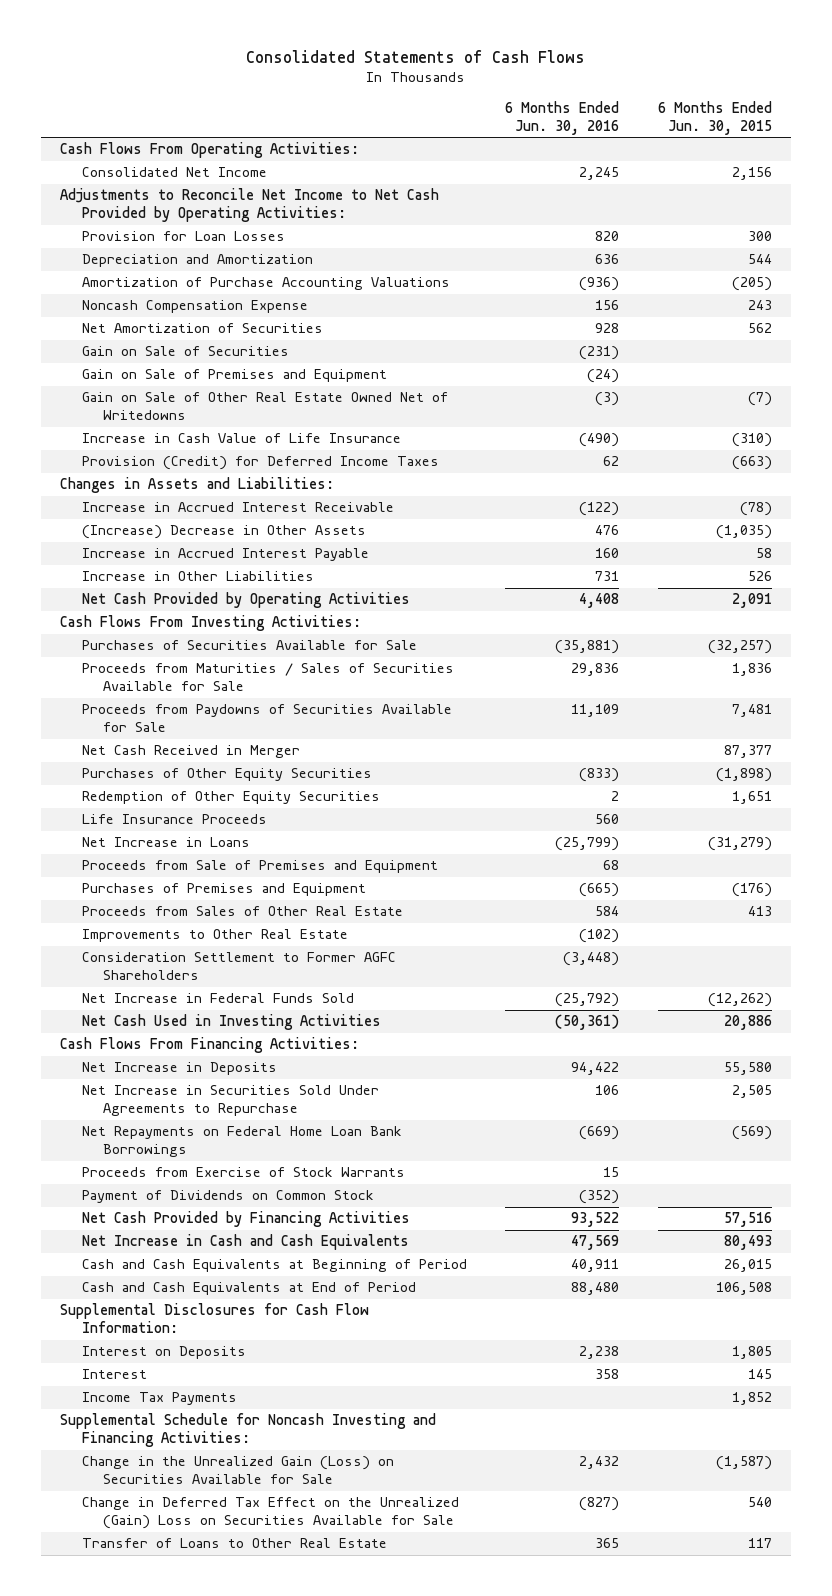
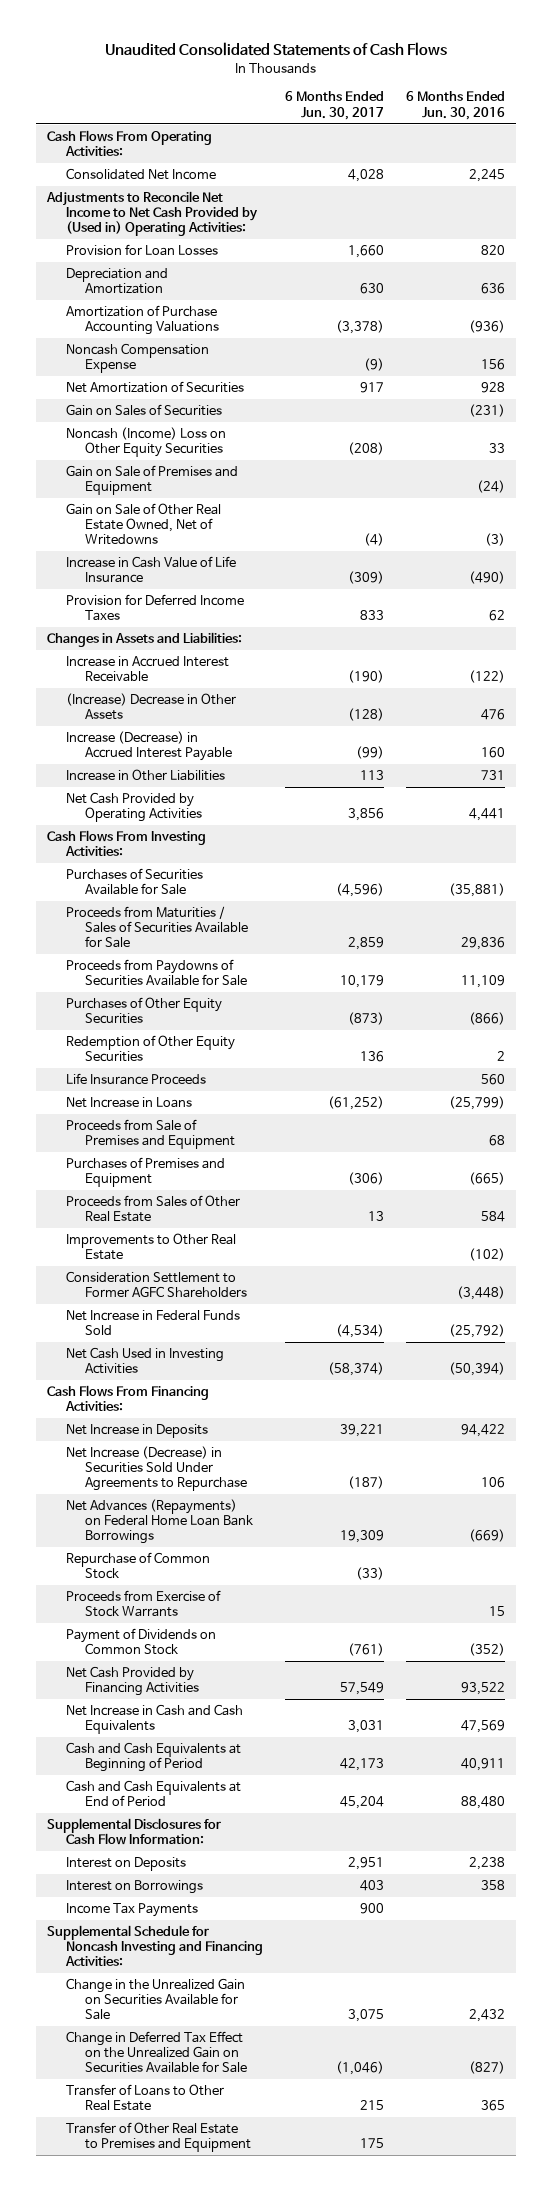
[245,49,585,63] Consolidated Statements of Cash Flows -> [104,42,447,57] Unaudited Consolidated Statements of Cash Flows
[657,101,772,135] 6 Months Ended Jun. 30, 2015 -> none
none -> [284,91,384,120] 6 Months Ended Jun. 30, 2017
[59,188,439,223] Adjustments to Reconcile Net Income to Net Cash Provided by Operating Activities: -> [45,191,258,237] Adjustments to Reconcile Net Income to Net Cash Provided by (Used in) Operating Activities:
[81,346,289,357] Gain on Sale of Securities -> [65,404,222,417] Gain on Sales of Securities
none -> [65,427,226,458] Noncash (Income) Loss on Other Equity Securities
[81,392,448,421] Gain on Sale of Other Real Estate Owned Net of Writedowns -> [65,503,221,546] Gain on Sale of Other Real Estate Owned, Net of Writedowns
[81,456,439,471] Provision (Credit) for Deferred Income Taxes -> [65,594,244,622] Provision for Deferred Income Taxes
[81,548,369,562] Increase in Accrued Interest Payable -> [65,731,232,762] Increase (Decrease) in Accrued Interest Payable
[579,593,620,609] 4,408 -> [468,808,505,822] 4,441
[81,745,300,759] Net Cash Received in Merger -> none
[579,768,620,783] (833) -> [468,1012,505,1026] (866)
[555,1014,620,1031] (50,361) -> [448,1362,505,1377] (50,394)
[81,1085,379,1117] Net Increase in Securities Sold Under Agreements to Repurchase -> [65,1446,247,1492] Net Increase (Decrease) in Securities Sold Under Agreements to Repurchase
[81,1126,402,1158] Net Repayments on Federal Home Loan Bank Borrowings -> [65,1499,253,1545] Net Advances (Repayments) on Federal Home Loan Bank Borrowings
none -> [65,1552,210,1580] Repurchase of Common Stock
[81,1369,147,1380] Interest -> [65,1880,203,1895] Interest on Borrowings
[81,1456,394,1485] Change in the Unrealized Gain (Loss) on Securities Available for Sale -> [65,1978,245,2021] Change in the Unrealized Gain on Securities Available for Sale
[81,1497,459,1530] Change in Deferred Tax Effect on the Unrealized (Gain) Loss on Securities Available for Sale -> [65,2031,247,2074] Change in Deferred Tax Effect on the Unrealized Gain on Securities Available for Sale
none -> [65,2122,251,2153] Transfer of Other Real Estate to Premises and Equipment

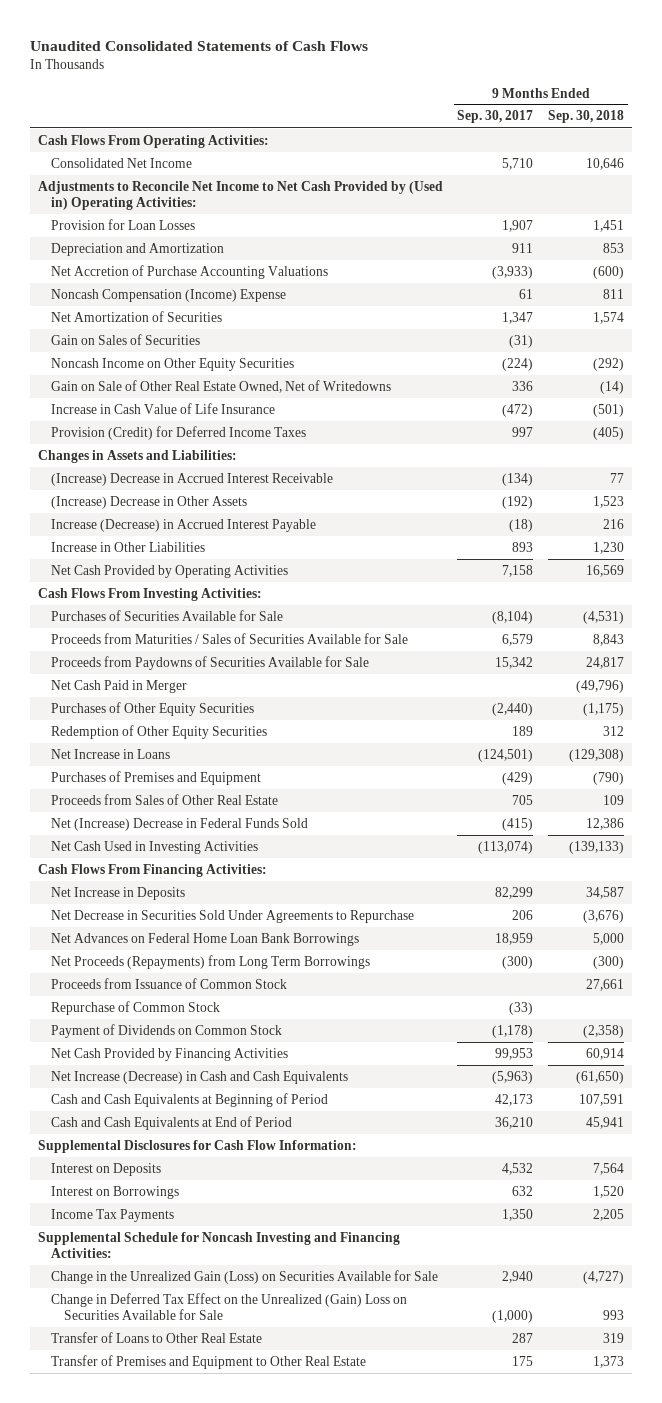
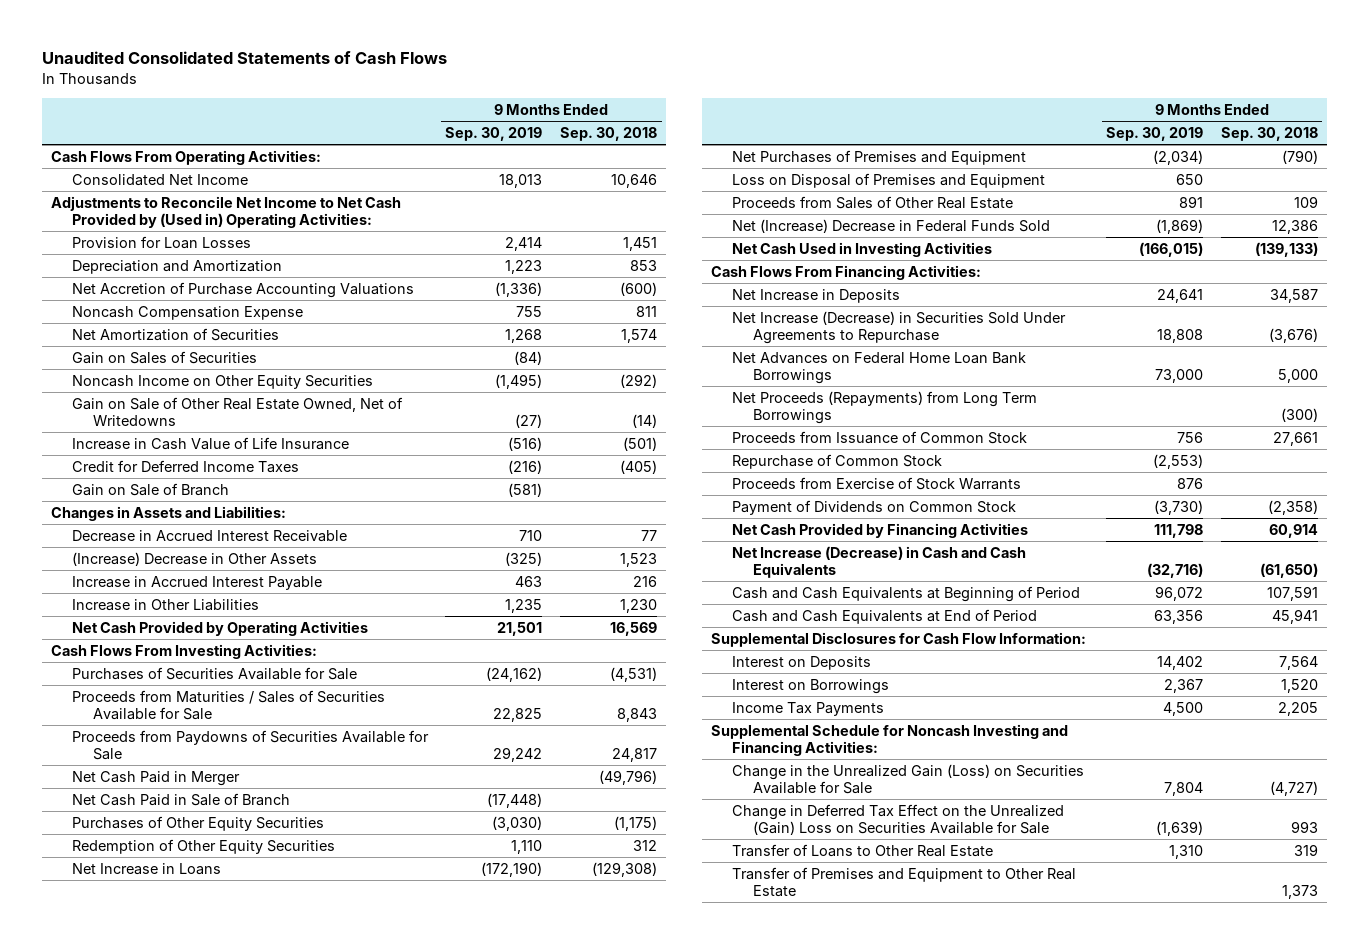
[457,110,534,124] Sep. 30, 2017 -> none
none -> [445,127,543,142] Sep. 30, 2019
[50,288,286,302] Noncash Compensation (Income) Expense -> [71,305,303,320] Noncash Compensation Expense
[50,425,306,440] Provision (Credit) for Deferred Income Taxes -> [71,459,299,473] Credit for Deferred Income Taxes
none -> [71,482,229,496] Gain on Sale of Branch
[50,472,333,486] (Increase) Decrease in Accrued Interest Receivable -> [71,529,347,542] Decrease in Accrued Interest Receivable
[50,518,316,532] Increase (Decrease) in Accrued Interest Payable -> [71,575,322,590] Increase in Accrued Interest Payable
none -> [71,792,290,806] Net Cash Paid in Sale of Branch
[50,770,261,785] Purchases of Premises and Equipment -> [732,149,1027,165] Net Purchases of Premises and Equipment
none -> [732,172,1046,188] Loss on Disposal of Premises and Equipment
[50,909,414,923] Net Decrease in Securities Sold Under Agreements to Repurchase -> [732,310,1067,344] Net Increase (Decrease) in Securities Sold Under Agreements to Repurchase
none -> [732,476,1022,490] Proceeds from Exercise of Stock Warrants

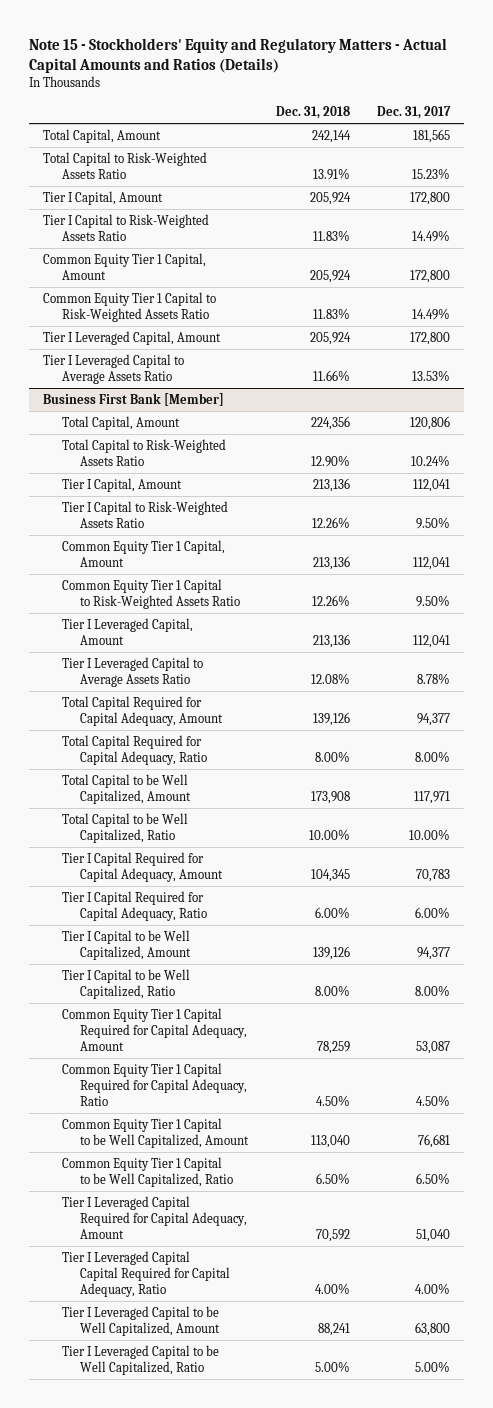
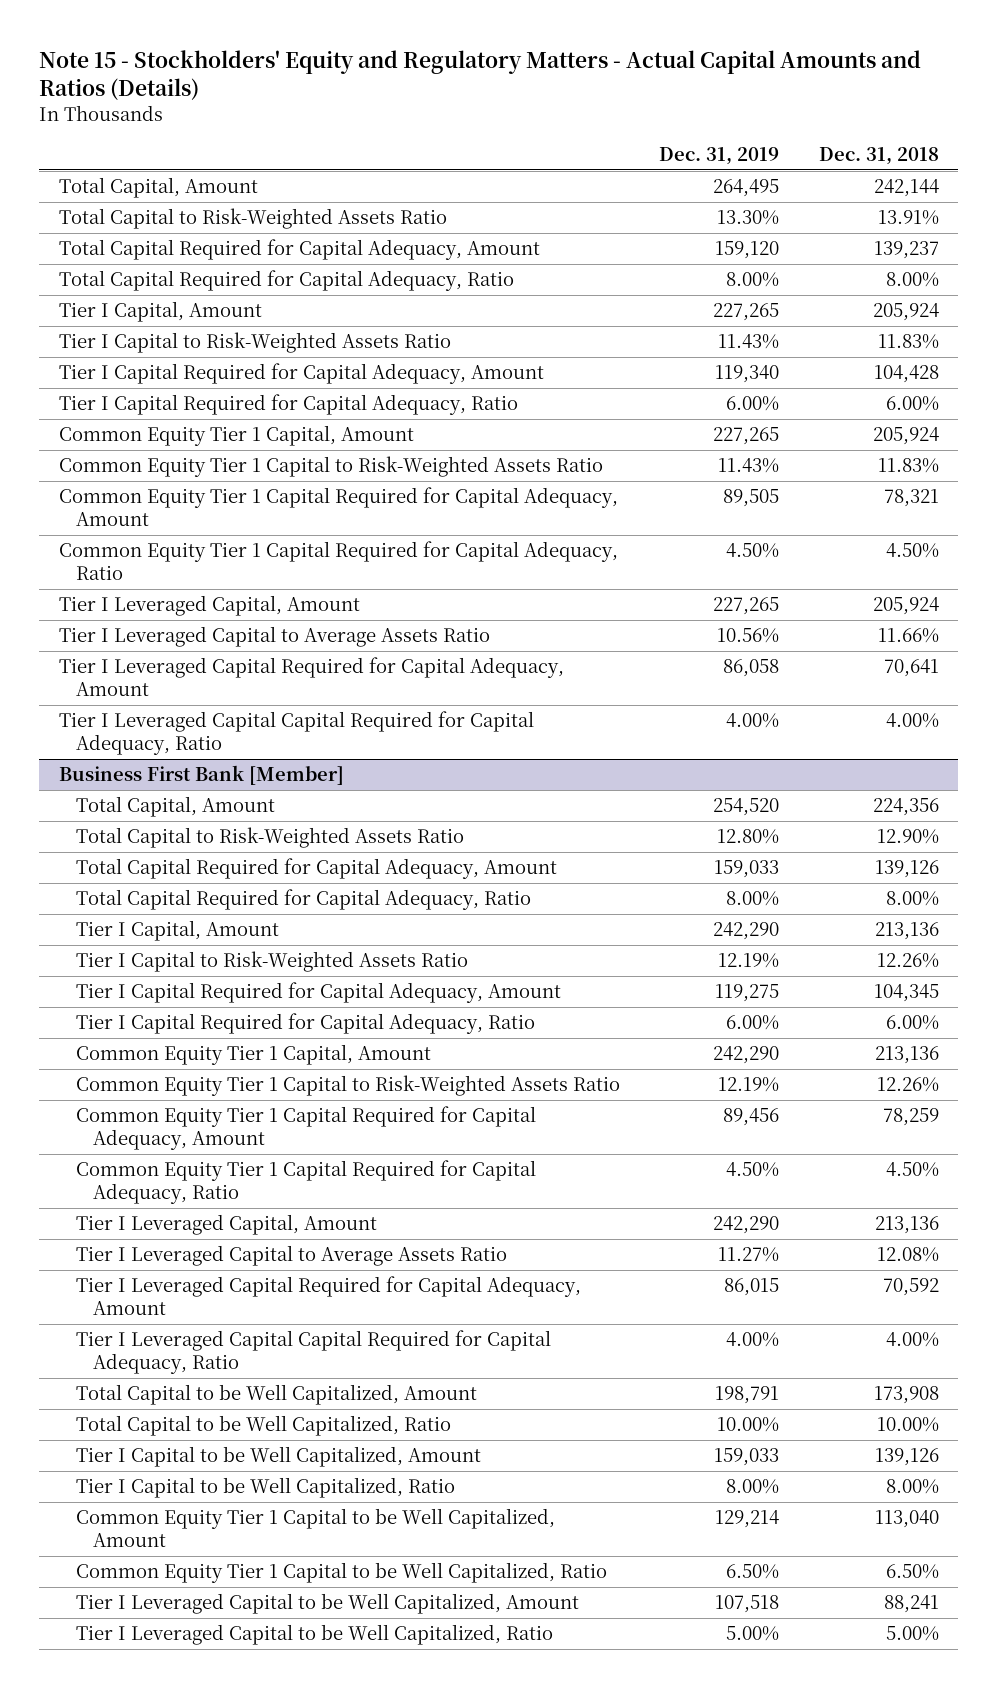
[377,106,452,120] Dec. 31, 2017 -> none
none -> [659,147,780,166] Dec. 31, 2019
none -> [58,239,540,261] Total Capital Required for Capital Adequacy, Amount
none -> [58,270,514,292] Total Capital Required for Capital Adequacy, Ratio
none -> [58,363,544,385] Tier I Capital Required for Capital Adequacy, Amount
none -> [58,394,518,416] Tier I Capital Required for Capital Adequacy, Ratio
none -> [58,487,618,526] Common Equity Tier 1 Capital Required for Capital Adequacy, Amount
none -> [58,541,618,580] Common Equity Tier 1 Capital Required for Capital Adequacy, Ratio
none -> [58,657,564,696] Tier I Leveraged Capital Required for Capital Adequacy, Amount
none -> [58,711,534,755] Tier I Leveraged Capital Capital Required for Capital Adequacy, Ratio
[61,695,223,726] Total Capital Required for Capital Adequacy, Amount -> [75,858,557,880] Total Capital Required for Capital Adequacy, Amount
[61,734,207,765] Total Capital Required for Capital Adequacy, Ratio -> [75,889,531,911] Total Capital Required for Capital Adequacy, Ratio
[61,851,223,882] Tier I Capital Required for Capital Adequacy, Amount -> [75,982,561,1004] Tier I Capital Required for Capital Adequacy, Amount
[61,890,207,921] Tier I Capital Required for Capital Adequacy, Ratio -> [75,1013,535,1035] Tier I Capital Required for Capital Adequacy, Ratio
[61,1007,247,1051] Common Equity Tier 1 Capital Required for Capital Adequacy, Amount -> [75,1106,536,1150] Common Equity Tier 1 Capital Required for Capital Adequacy, Amount
[61,1062,247,1106] Common Equity Tier 1 Capital Required for Capital Adequacy, Ratio -> [75,1160,536,1204] Common Equity Tier 1 Capital Required for Capital Adequacy, Ratio
[61,1195,247,1239] Tier I Leveraged Capital Required for Capital Adequacy, Amount -> [75,1276,581,1315] Tier I Leveraged Capital Required for Capital Adequacy, Amount
[61,1250,230,1297] Tier I Leveraged Capital Capital Required for Capital Adequacy, Ratio -> [75,1330,551,1374] Tier I Leveraged Capital Capital Required for Capital Adequacy, Ratio

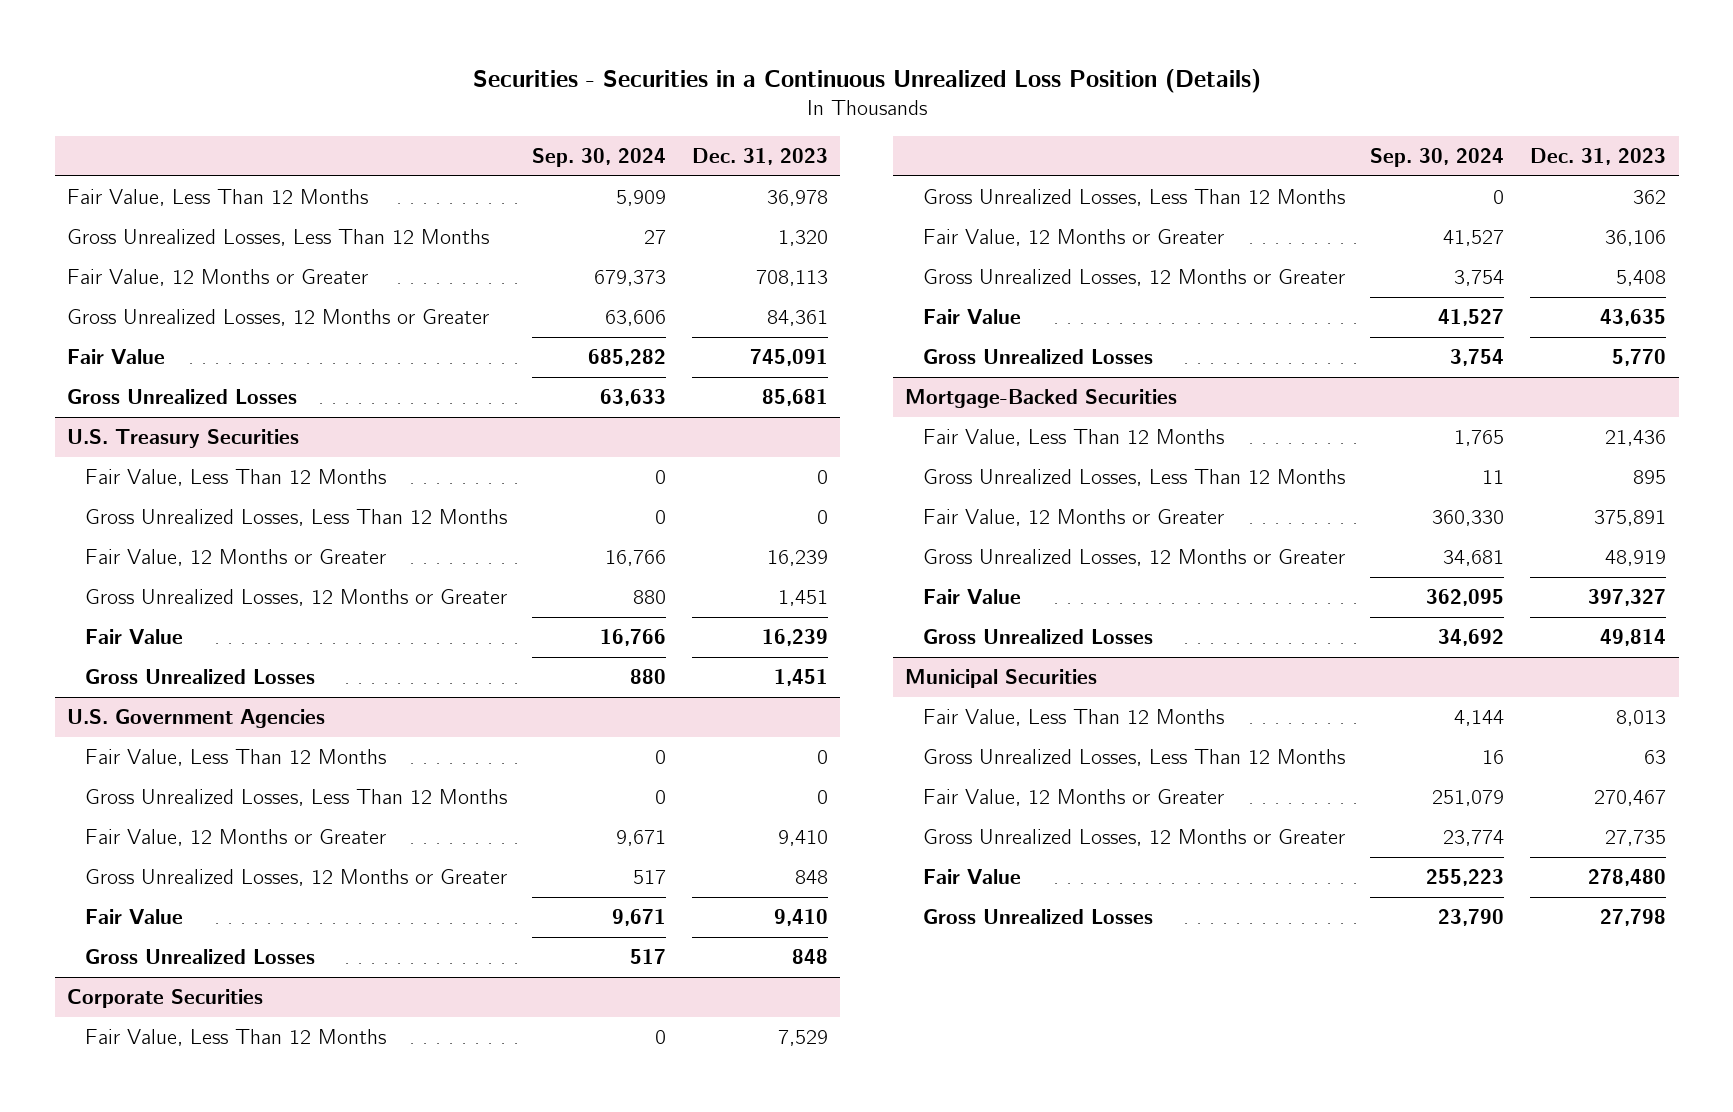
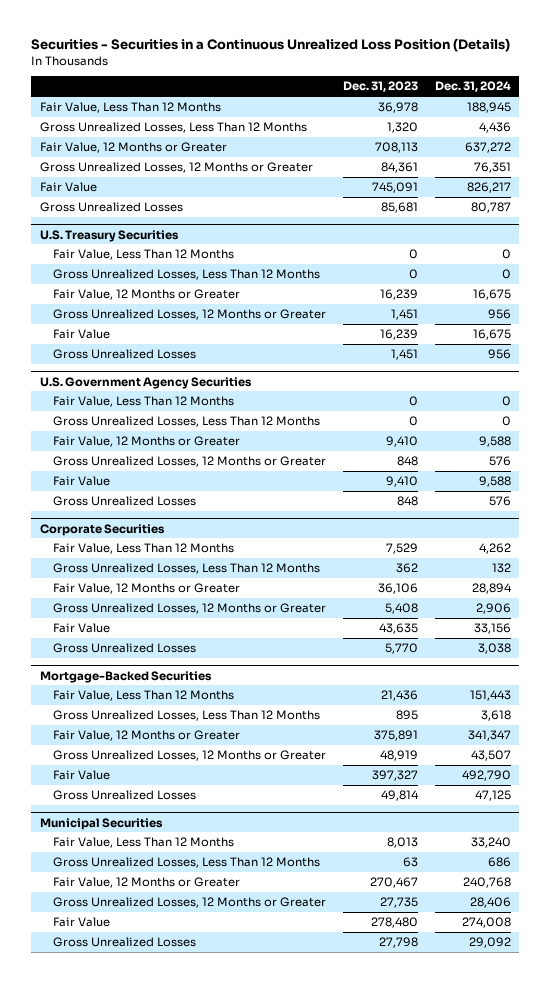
[532,148,667,168] Sep. 30, 2024 -> none
none -> [434,81,511,93] Dec. 31, 2024
[67,708,326,728] U.S. Government Agencies -> [39,376,252,389] U.S. Government Agency Securities

